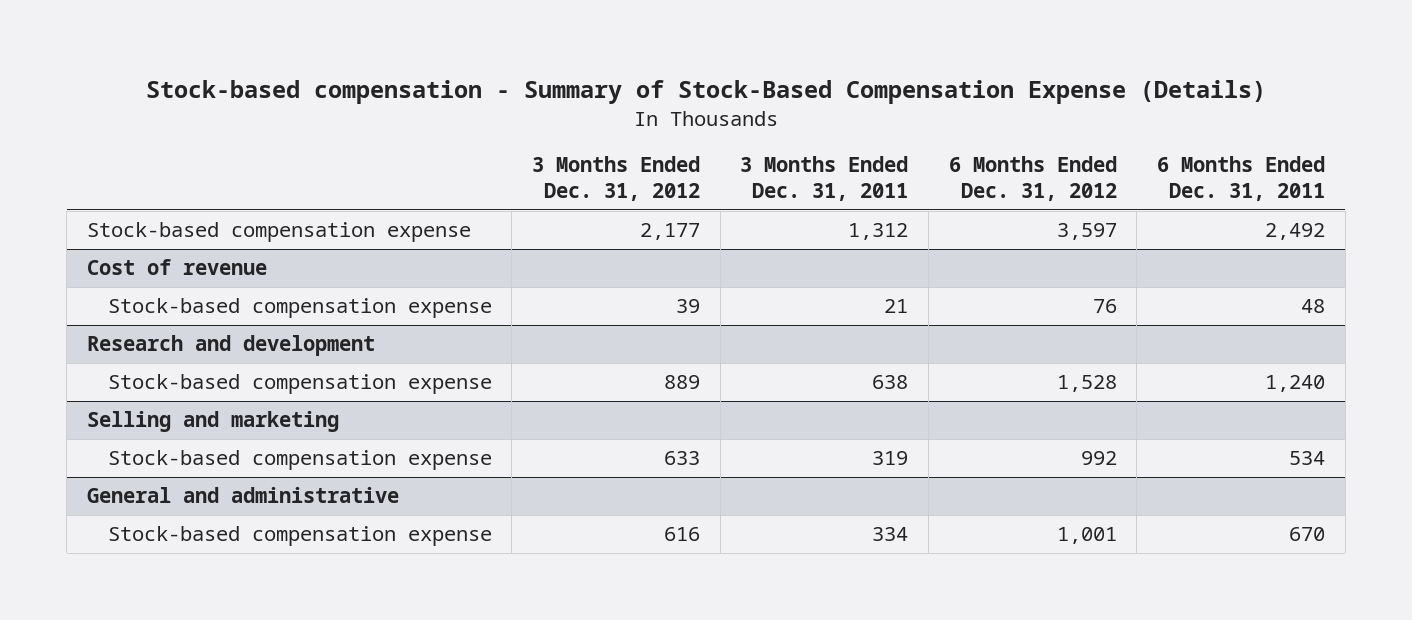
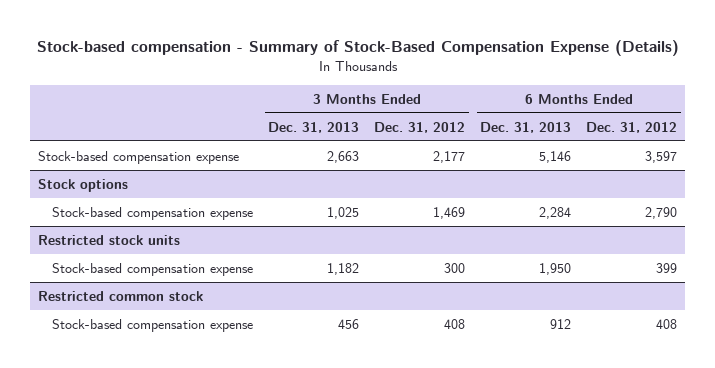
[740,156,909,202] 3 Months Ended Dec. 31, 2011 -> none
[1156,156,1325,202] 6 Months Ended Dec. 31, 2011 -> none
none -> [268,121,360,133] Dec. 31, 2013
none -> [480,121,572,133] Dec. 31, 2013
[86,259,267,276] Cost of revenue -> none
[86,335,375,357] Research and development -> none
[86,411,339,433] Selling and marketing -> none
[86,487,399,504] General and administrative -> none
[107,526,492,547] Stock-based compensation expense -> none
none -> [37,178,128,192] Stock options
[676,299,701,314] 39 -> [433,206,466,219] 1,469
[1092,299,1117,314] 76 -> [645,206,678,219] 2,790
none -> [37,234,180,245] Restricted stock units
[664,375,701,390] 889 -> [444,262,466,273] 300
[1056,375,1117,393] 1,528 -> [656,262,678,273] 399
none -> [37,290,203,301] Restricted common stock
[664,451,701,466] 633 -> [444,318,466,329] 408
[1080,451,1117,466] 992 -> [656,318,678,329] 408

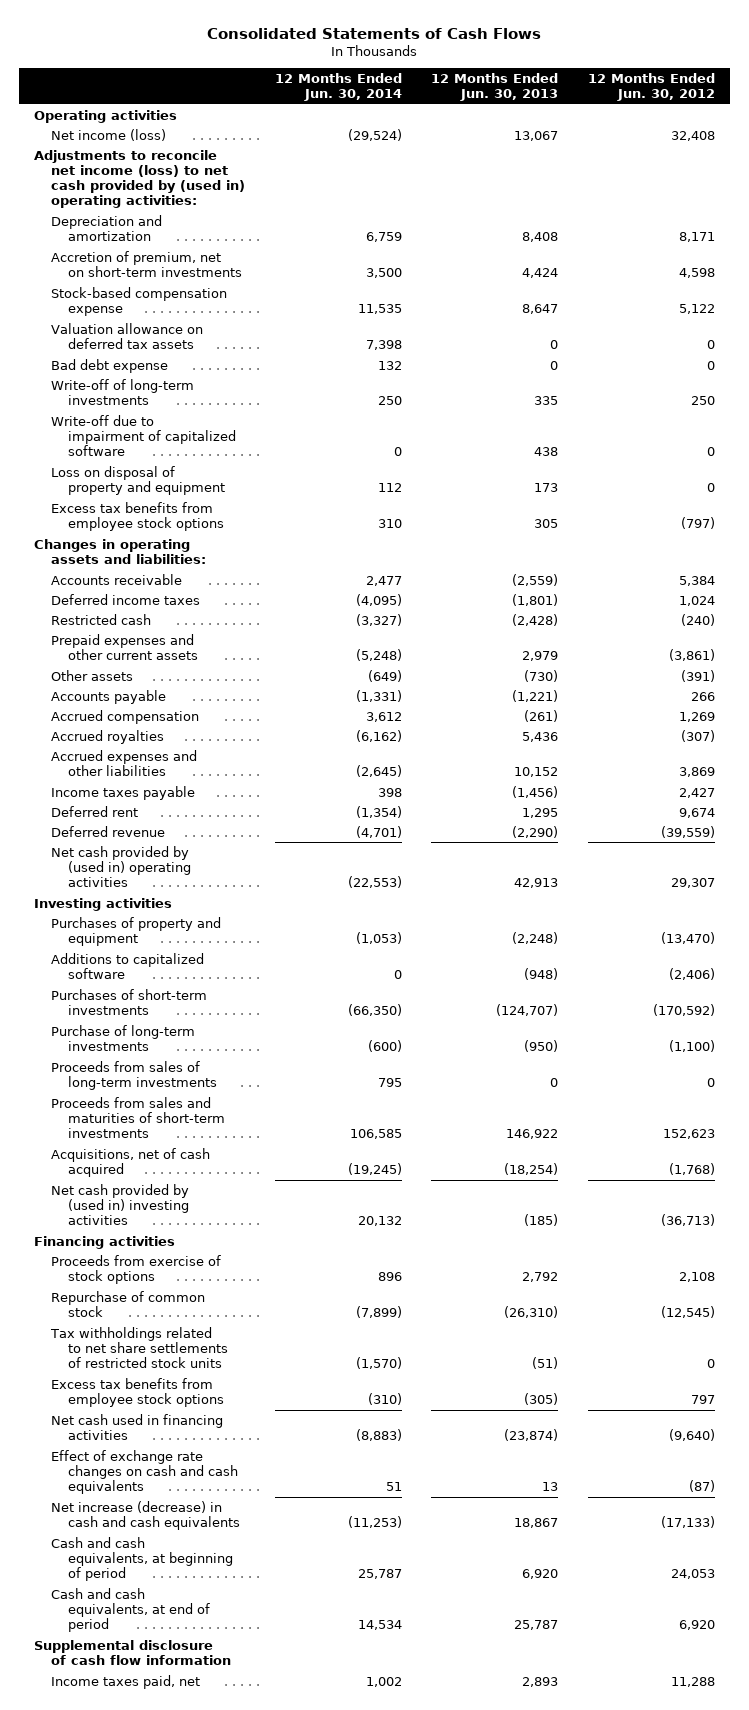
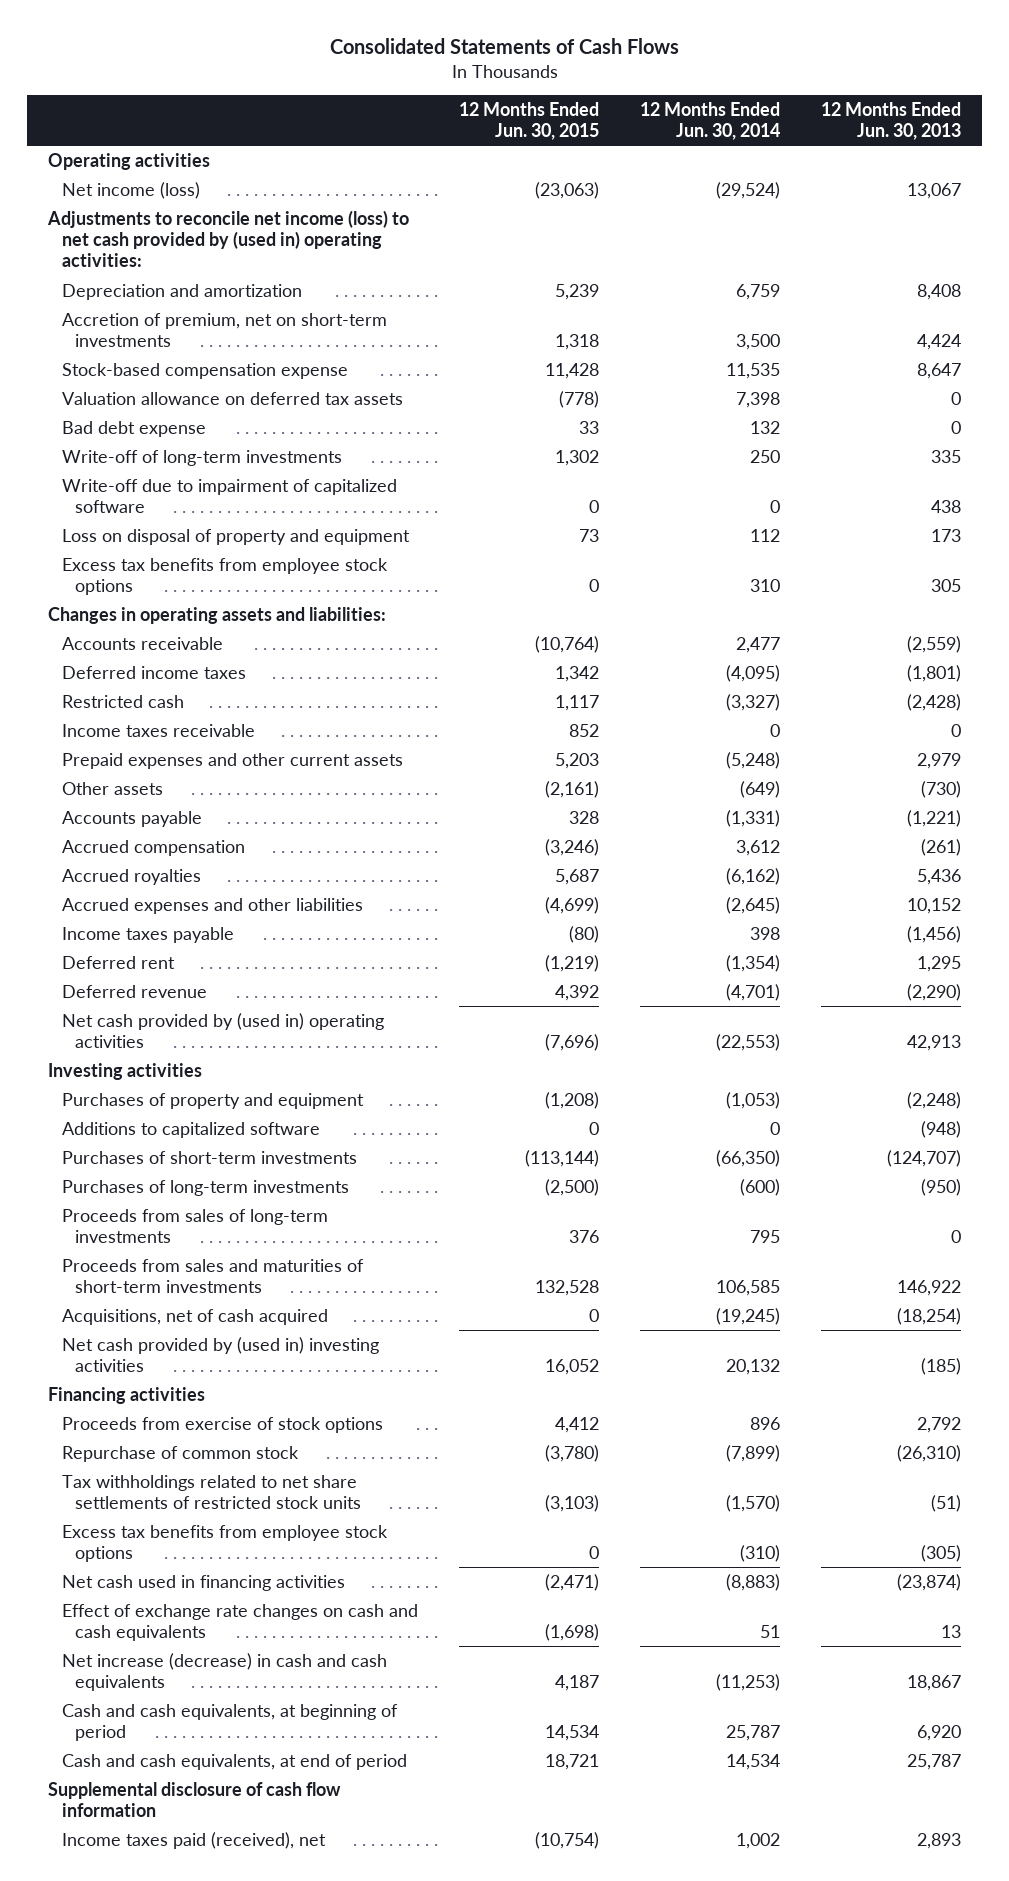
[587,73,715,102] 12 Months Ended Jun. 30, 2012 -> none
none -> [458,101,599,140] 12 Months Ended Jun. 30, 2015
none -> [61,723,255,737] Income taxes receivable
[50,1024,195,1052] Purchase of long-term investments -> [61,1179,349,1196] Purchases of long-term investments
[50,1674,200,1689] Income taxes paid, net -> [61,1831,326,1849] Income taxes paid (received), net

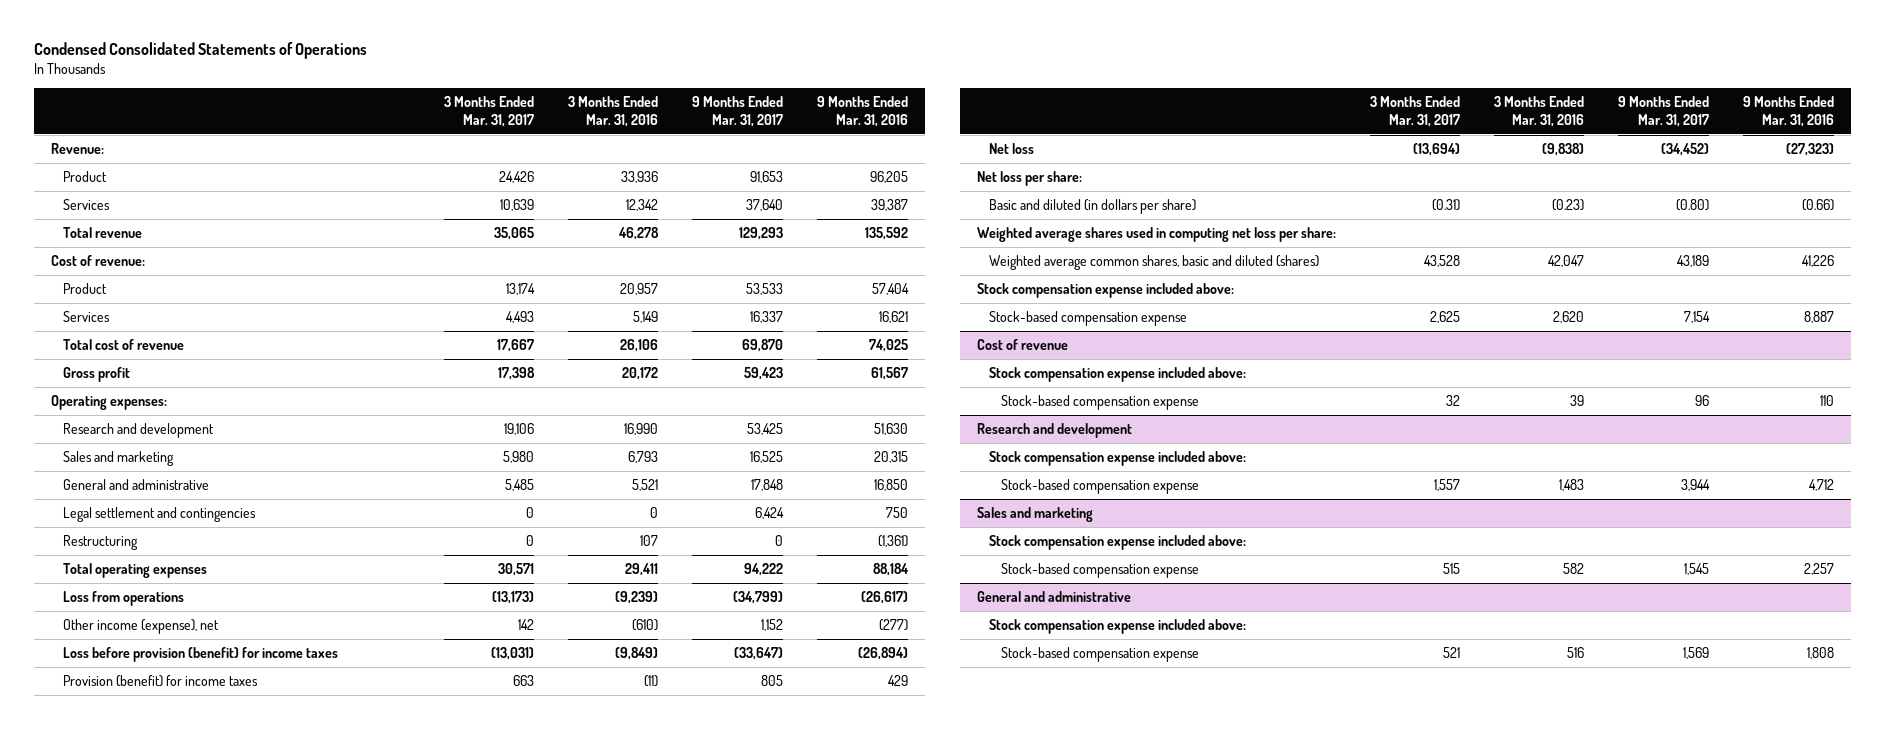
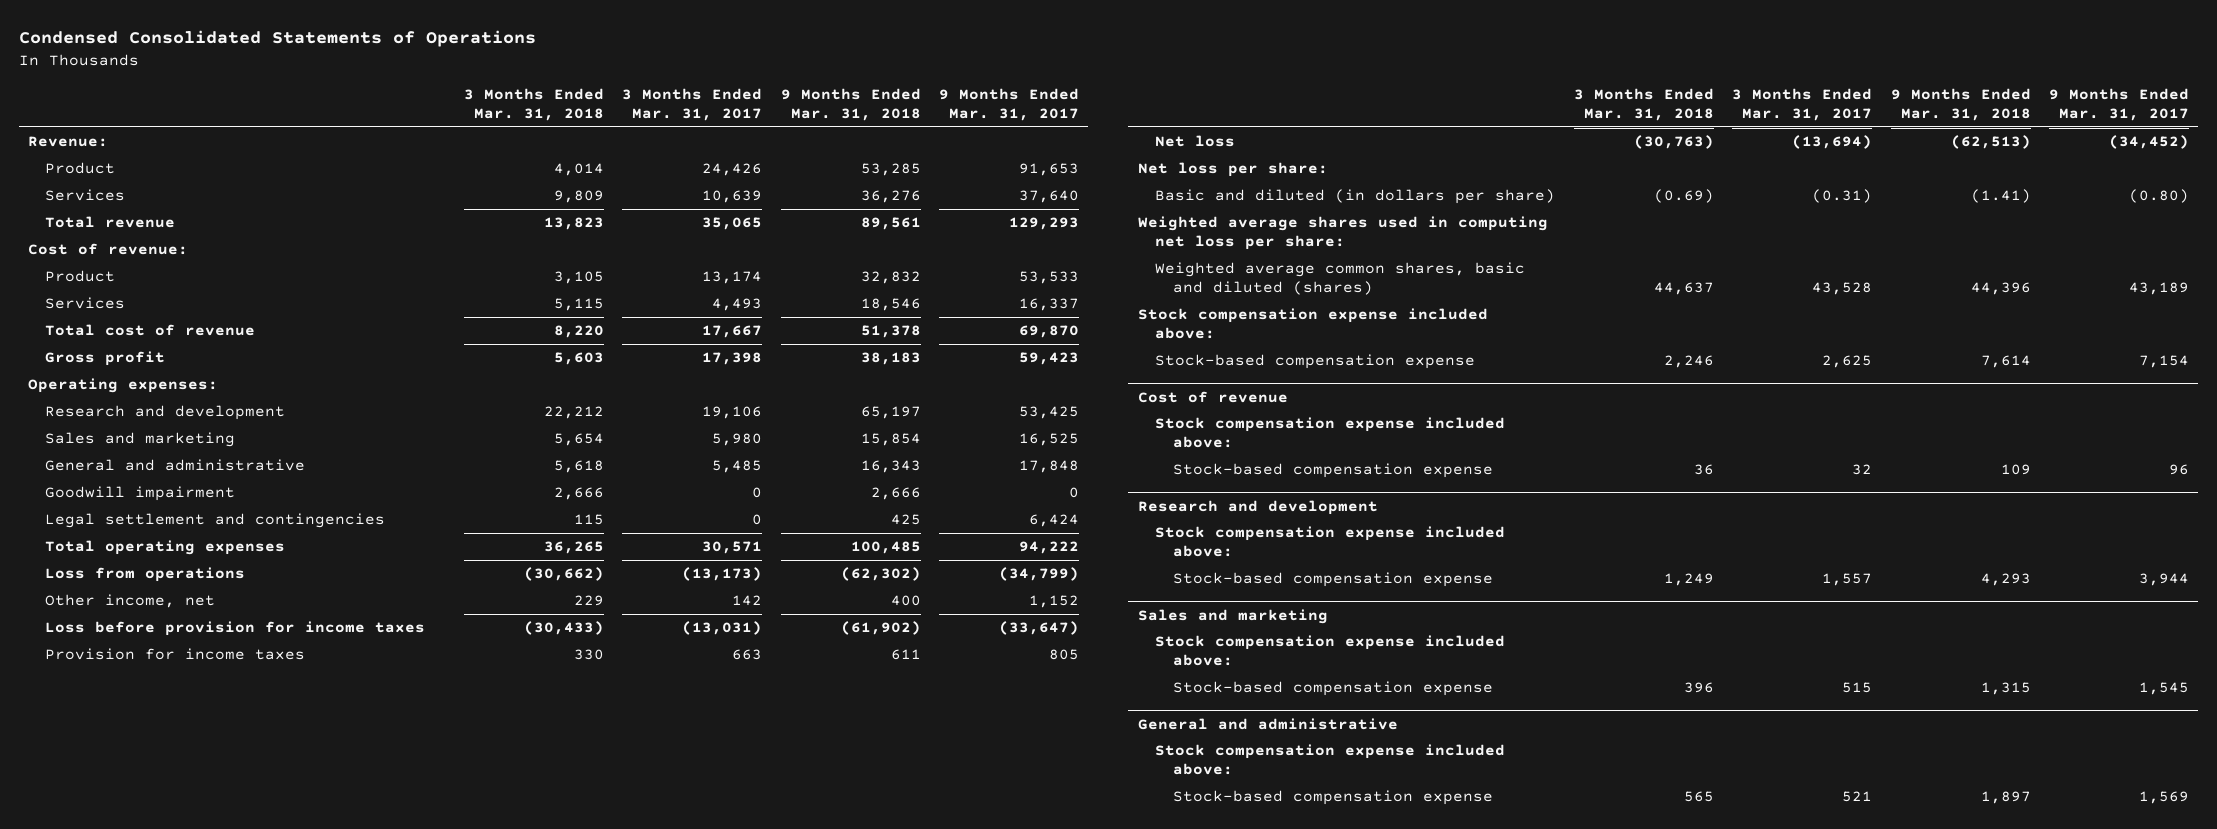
[568,96,659,128] 3 Months Ended Mar. 31, 2016 -> none
[817,96,909,128] 9 Months Ended Mar. 31, 2016 -> none
none -> [463,87,604,122] 3 Months Ended Mar. 31, 2018
none -> [780,87,921,122] 9 Months Ended Mar. 31, 2018
none -> [45,486,236,502] Goodwill impairment
[63,535,139,551] Restructuring -> none
[63,619,220,635] Other income (expense), net -> [45,594,216,609] Other income, net
[63,647,339,663] Loss before provision (benefit) for income taxes -> [45,621,426,637] Loss before provision for income taxes
[63,675,259,688] Provision (benefit) for income taxes -> [45,648,306,661] Provision for income taxes

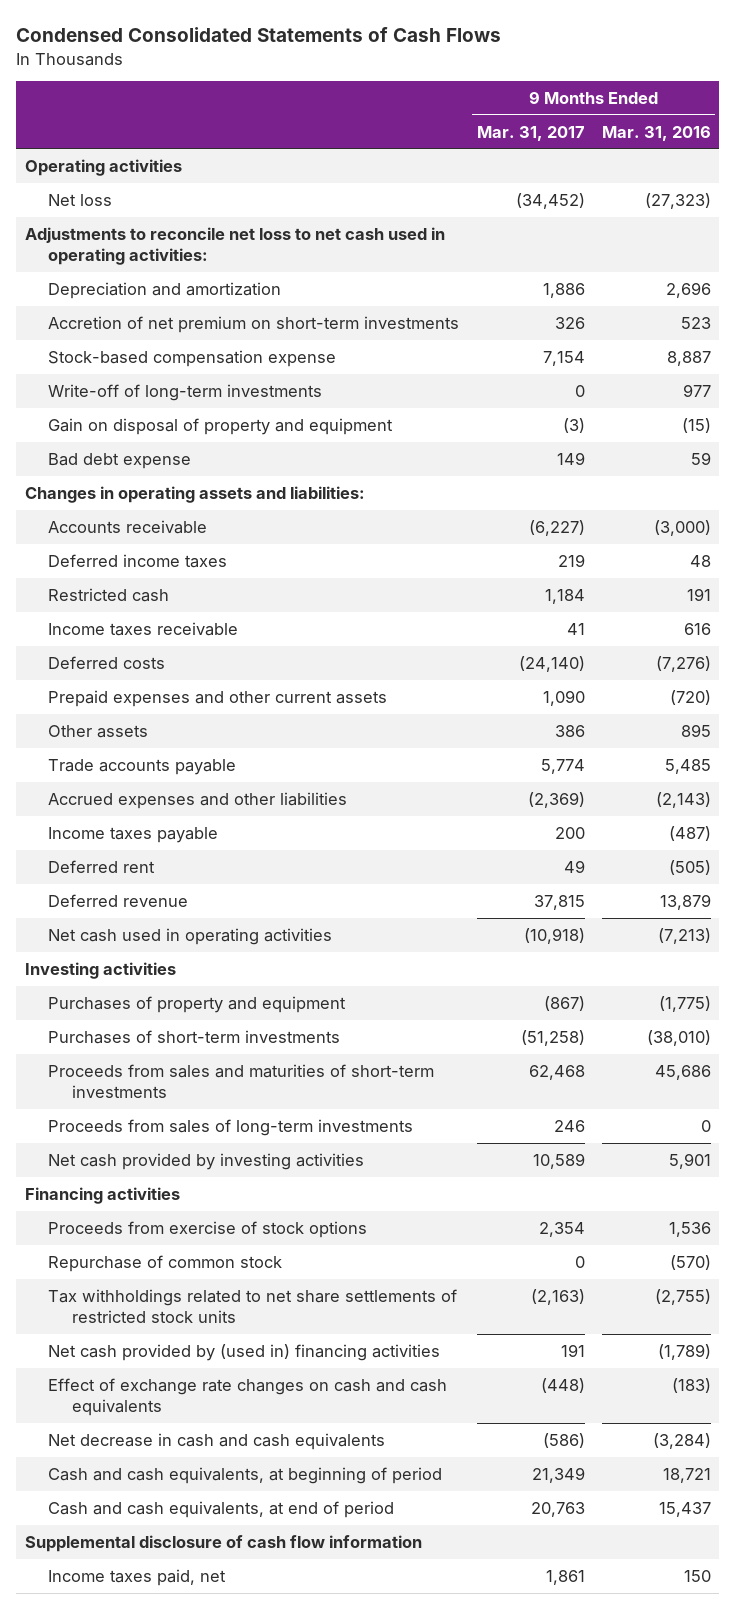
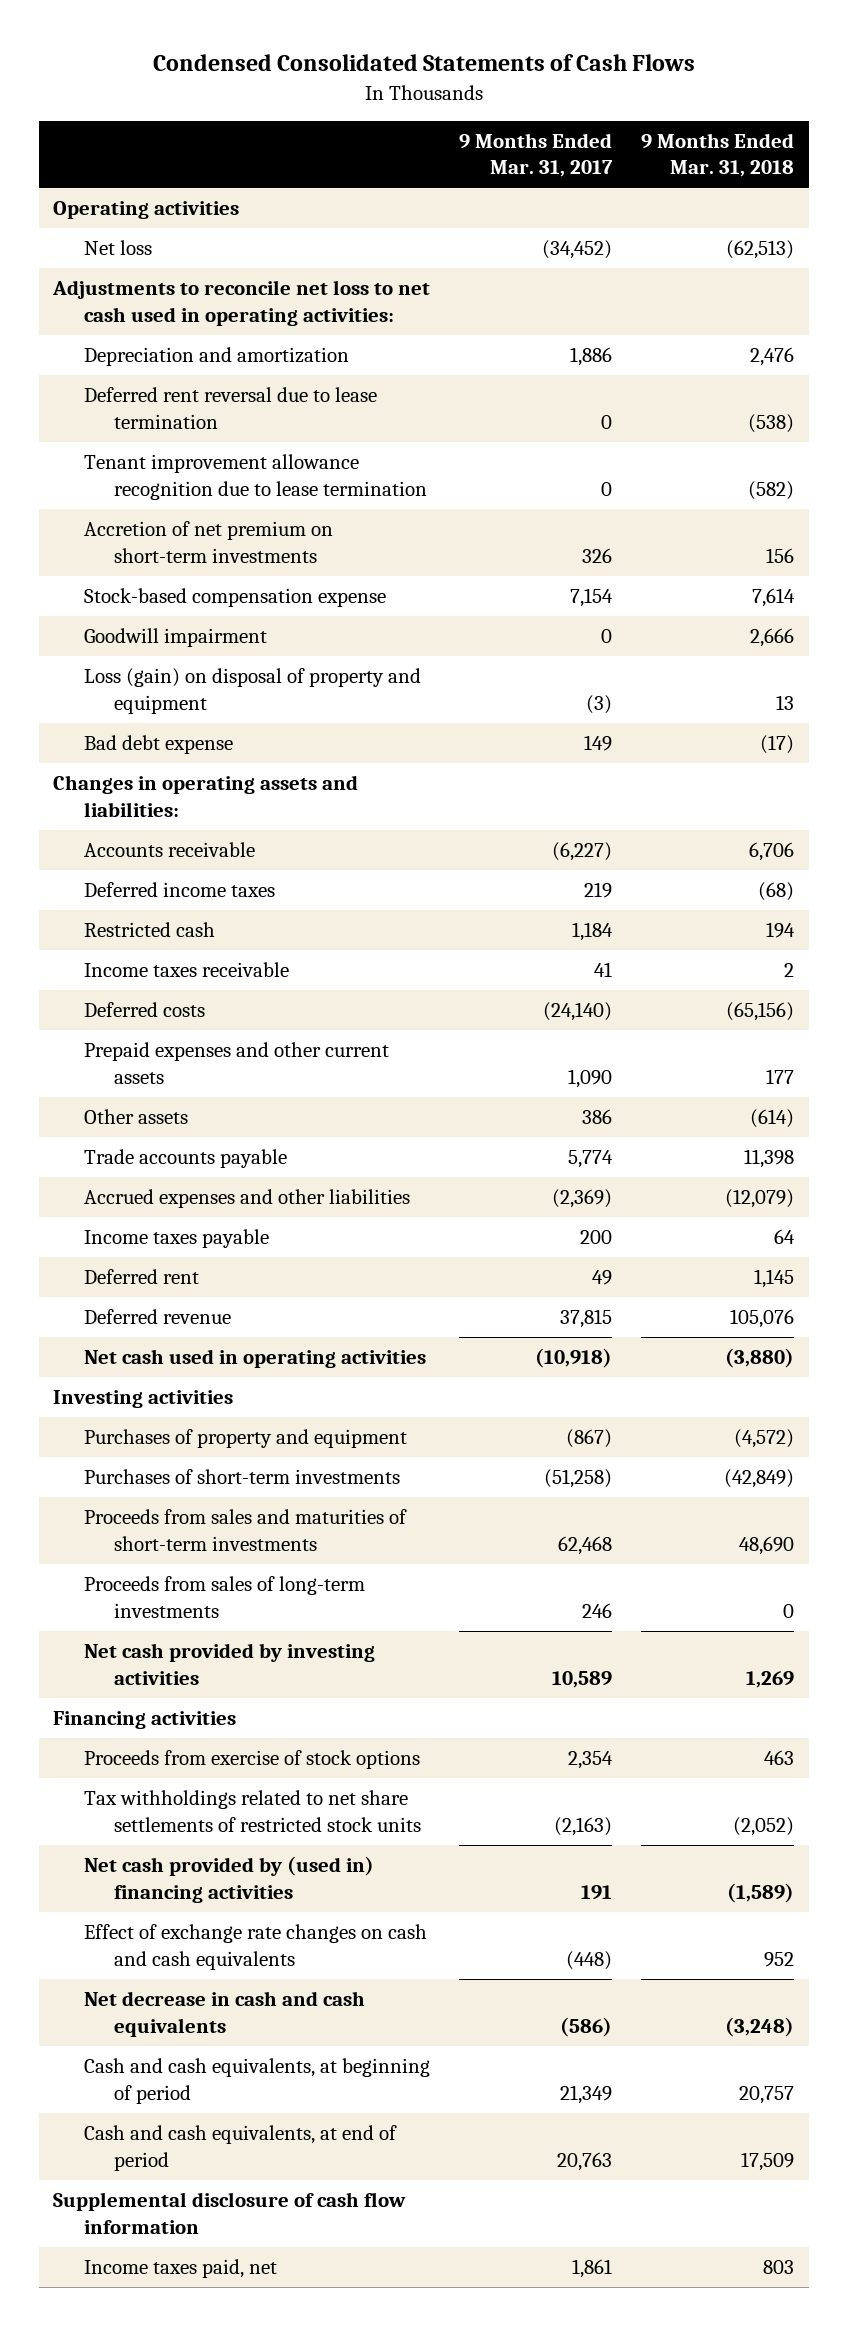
[601,125,711,141] Mar. 31, 2016 -> none
none -> [641,132,795,178] 9 Months Ended Mar. 31, 2018
none -> [83,387,377,429] Deferred rent reversal due to lease termination
none -> [83,454,428,500] Tenant improvement allowance recognition due to lease termination
[48,383,323,401] Write-off of long-term investments -> none
none -> [83,628,267,648] Goodwill impairment
[48,417,394,435] Gain on disposal of property and equipment -> [83,668,421,714] Loss (gain) on disposal of property and equipment
[48,1254,283,1272] Repurchase of common stock -> none

